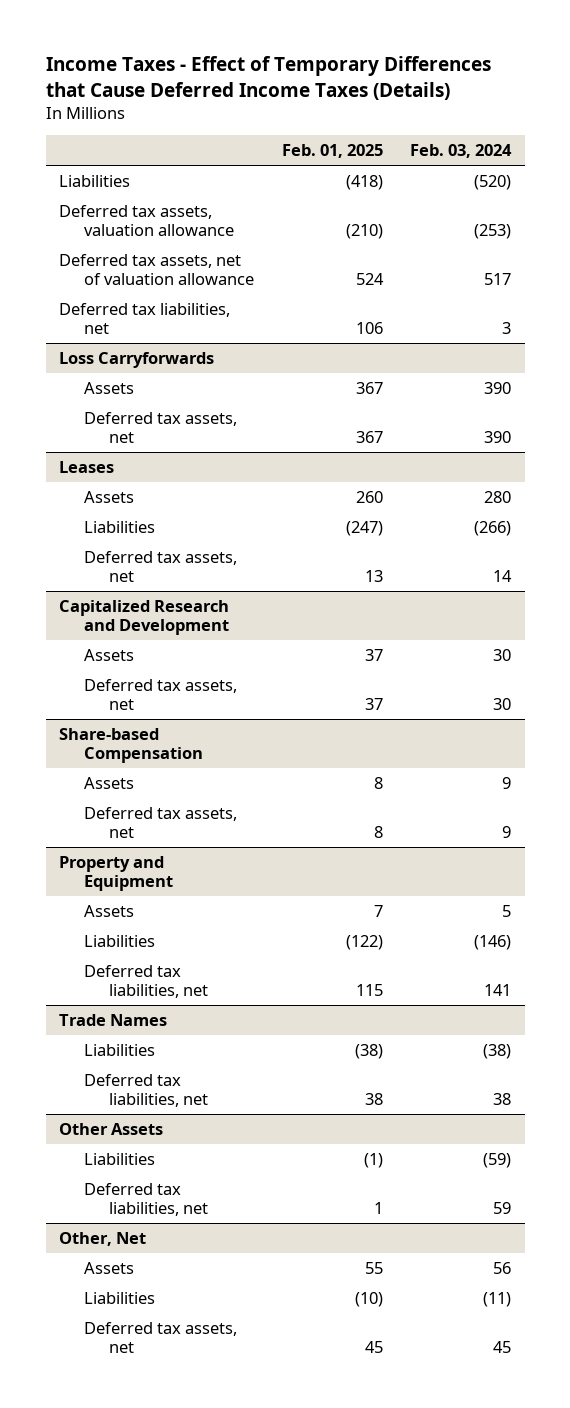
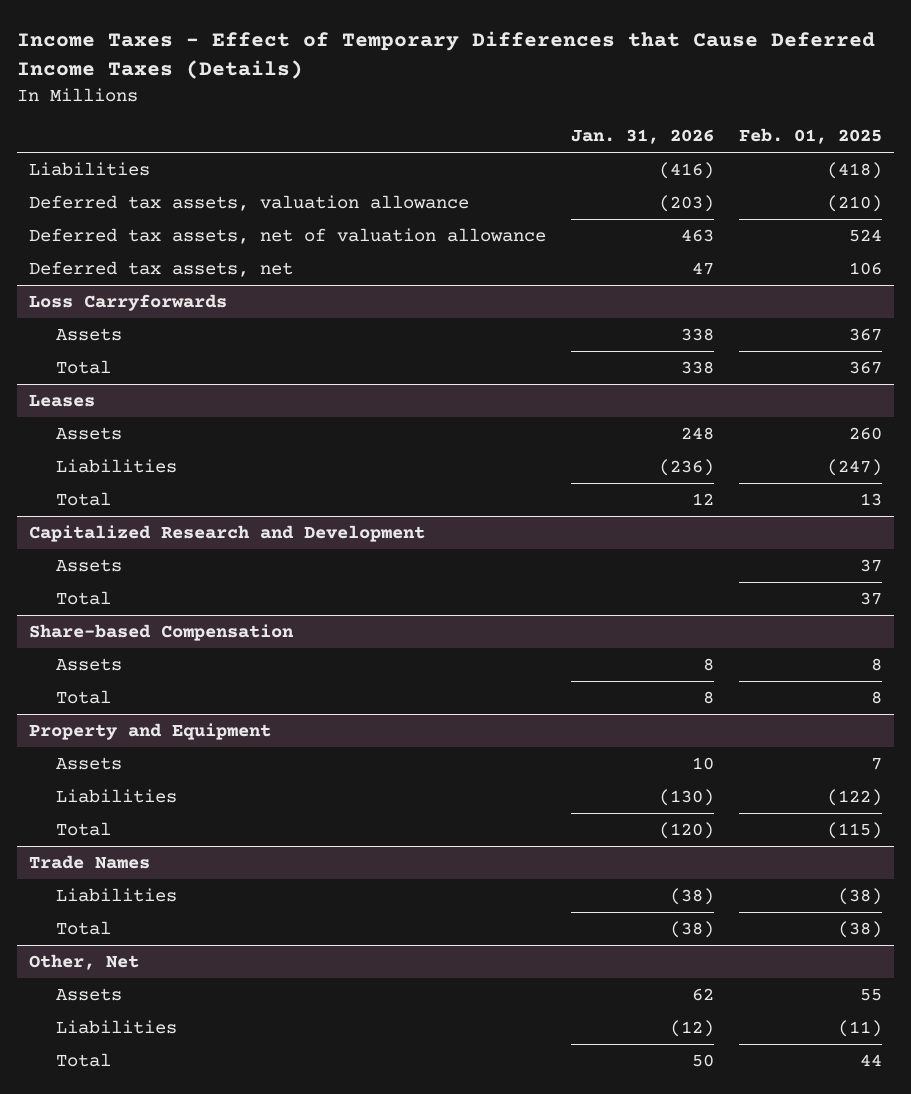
[409,143,512,158] Feb. 03, 2024 -> none
none -> [571,129,715,145] Jan. 31, 2026
[59,303,231,335] Deferred tax liabilities, net -> [29,260,294,277] Deferred tax assets, net
[84,412,238,444] Deferred tax assets, net -> [55,359,111,374] Total
[84,551,238,583] Deferred tax assets, net -> none
none -> [55,491,111,506] Total
[84,679,238,711] Deferred tax assets, net -> none
none -> [55,590,111,605] Total
[84,807,238,839] Deferred tax assets, net -> none
none -> [55,689,111,704] Total
[84,965,209,999] Deferred tax liabilities, net -> none
none -> [55,821,111,836] Total
[84,1074,209,1108] Deferred tax liabilities, net -> none
[59,1123,164,1136] Other Assets -> none
[84,1153,156,1166] Liabilities -> none
[84,1183,209,1217] Deferred tax liabilities, net -> none
none -> [55,920,111,935] Total
[84,1322,238,1354] Deferred tax assets, net -> none
[354,1292,383,1308] (10) -> [837,1019,882,1037] (11)
none -> [55,1052,111,1067] Total

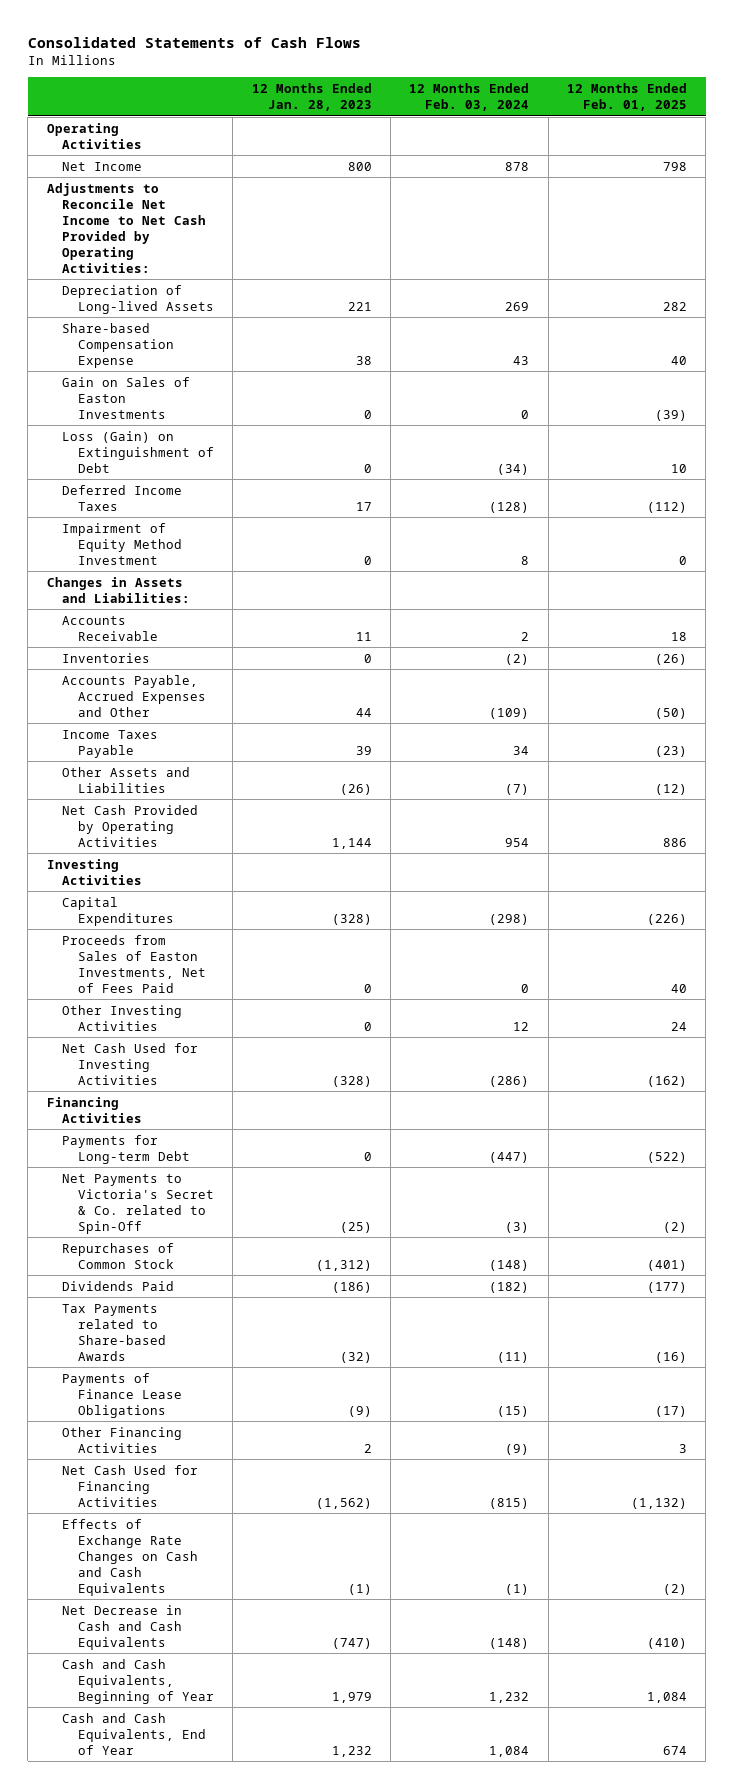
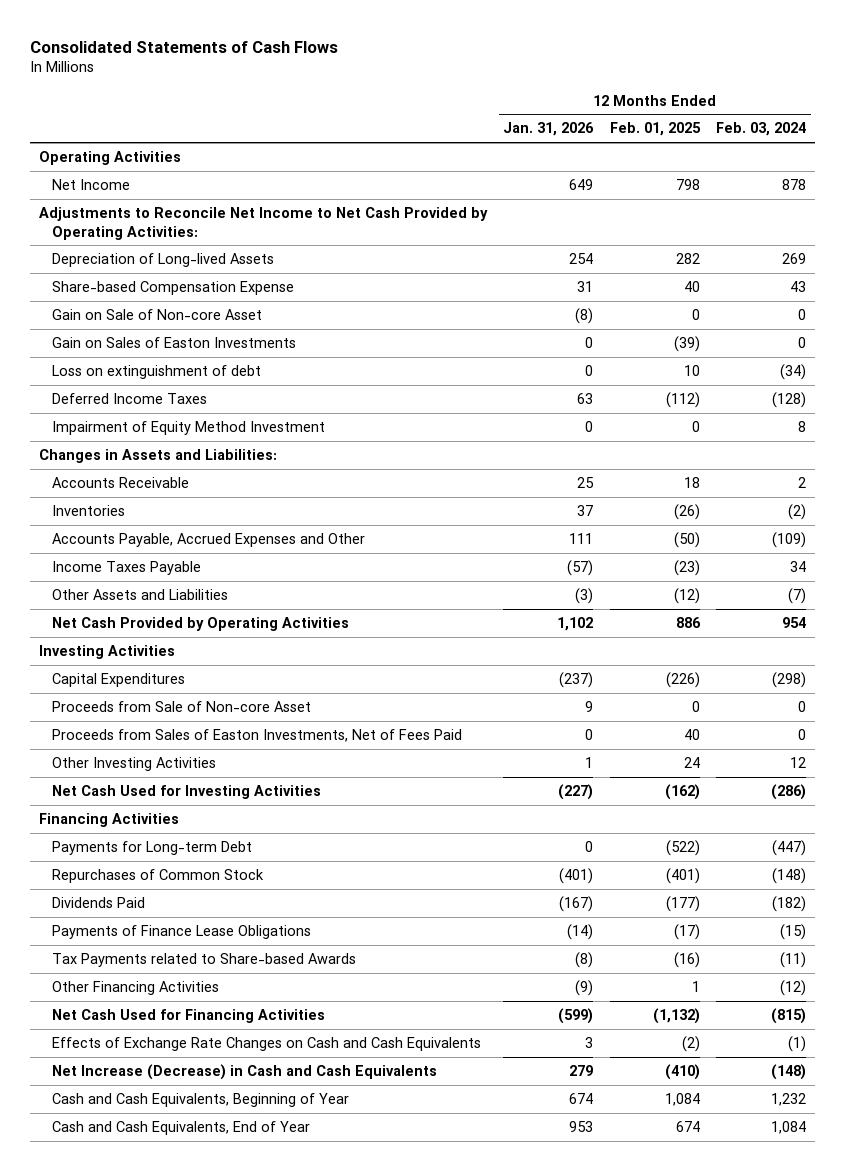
[251,83,372,112] 12 Months Ended Jan. 28, 2023 -> none
none -> [503,122,595,137] Jan. 31, 2026
none -> [51,309,262,321] Gain on Sale of Non-core Asset
[62,430,214,473] Loss (Gain) on Extinguishment of Debt -> [51,365,261,380] Loss on extinguishment of debt
none -> [51,701,311,713] Proceeds from Sale of Non-core Asset
[62,1173,214,1234] Net Payments to Victoria's Secret & Co. related to Spin-Off -> none
[62,1303,166,1361] Tax Payments related to Share-based Awards -> [51,953,356,968] Tax Payments related to Share-based Awards
[505,1443,530,1455] (9) -> [780,980,807,997] (12)
[679,1443,688,1453] 3 -> [691,981,700,993] 1
[62,1604,183,1650] Net Decrease in Cash and Cash Equivalents -> [51,1064,437,1081] Net Increase (Decrease) in Cash and Cash Equivalents

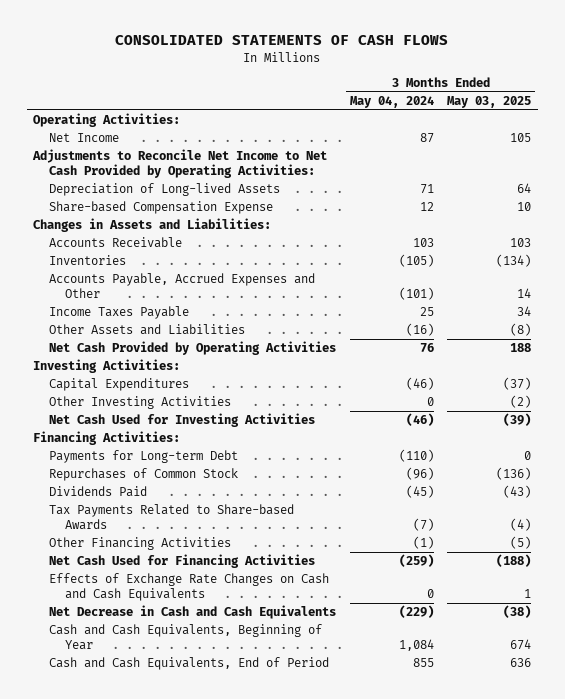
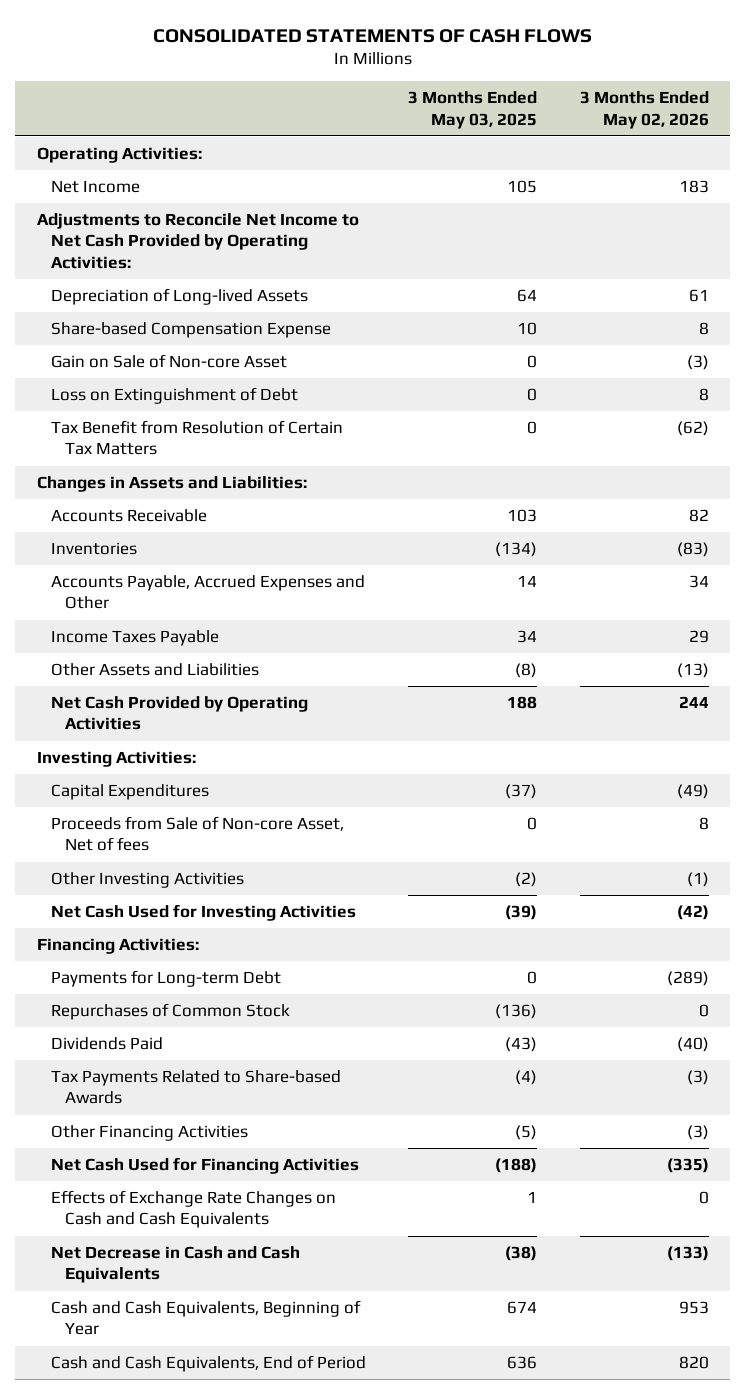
[349,95,434,108] May 04, 2024 -> none
none -> [579,91,709,129] 3 Months Ended May 02, 2026
none -> [50,354,287,369] Gain on Sale of Non-core Asset
none -> [50,387,298,405] Loss on Extinguishment of Debt
none -> [50,420,343,456] Tax Benefit from Resolution of Certain Tax Matters
none -> [50,816,344,852] Proceeds from Sale of Non-core Asset, Net of fees

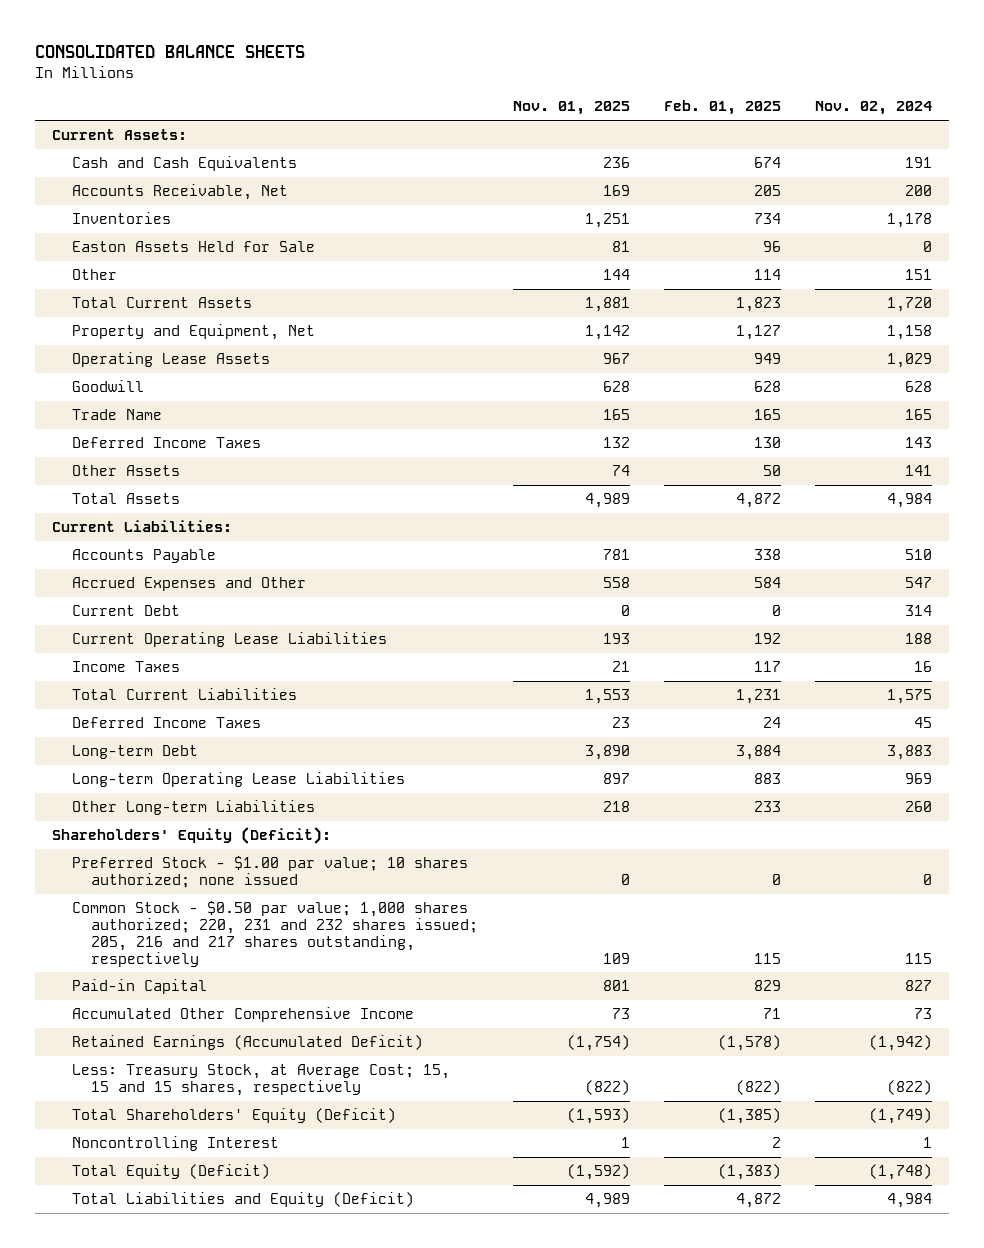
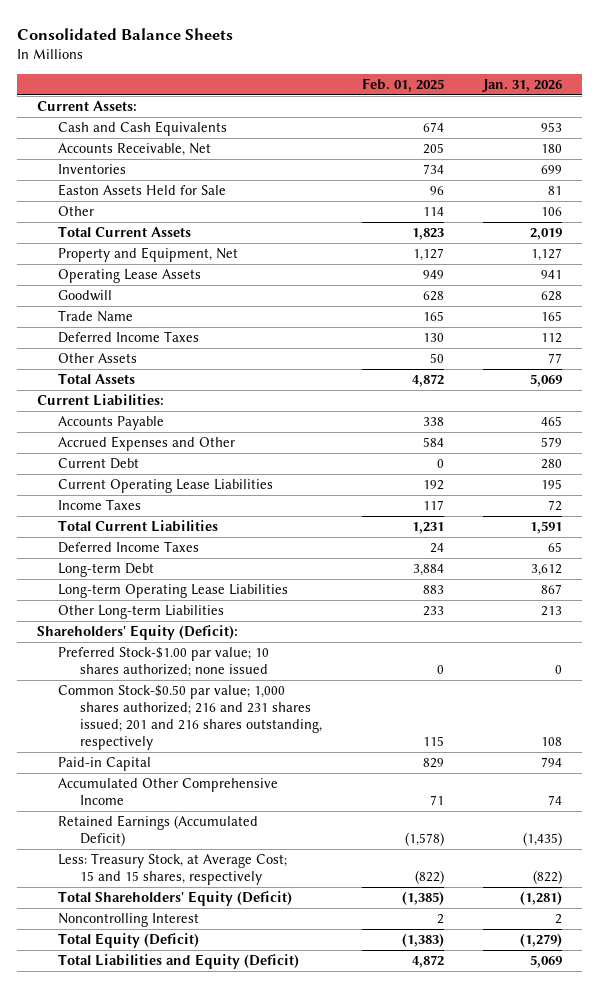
[35,44,306,58] CONSOLIDATED BALANCE SHEETS -> [17,27,234,40] Consolidated Balance Sheets
[512,101,630,116] Nov. 01, 2025 -> none
[815,101,933,116] Nov. 02, 2024 -> none
none -> [482,78,563,92] Jan. 31, 2026
[71,856,468,888] Preferred Stock - $1.00 par value; 10 shares authorized; none issued -> [58,647,270,678] Preferred Stock-$1.00 par value; 10 shares authorized; none issued
[71,901,479,967] Common Stock - $0.50 par value; 1,000 shares authorized; 220, 231 and 232 shares issued; 205, 216 and 217 shares outstanding, respectively -> [58,685,323,750] Common Stock-$0.50 par value; 1,000 shares authorized; 216 and 231 shares issued; 201 and 216 shares outstanding, respectively
[71,1064,450,1096] Less: Treasury Stock, at Average Cost; 15, 15 and 15 shares, respectively -> [58,853,288,886] Less: Treasury Stock, at Average Cost; 15 and 15 shares, respectively

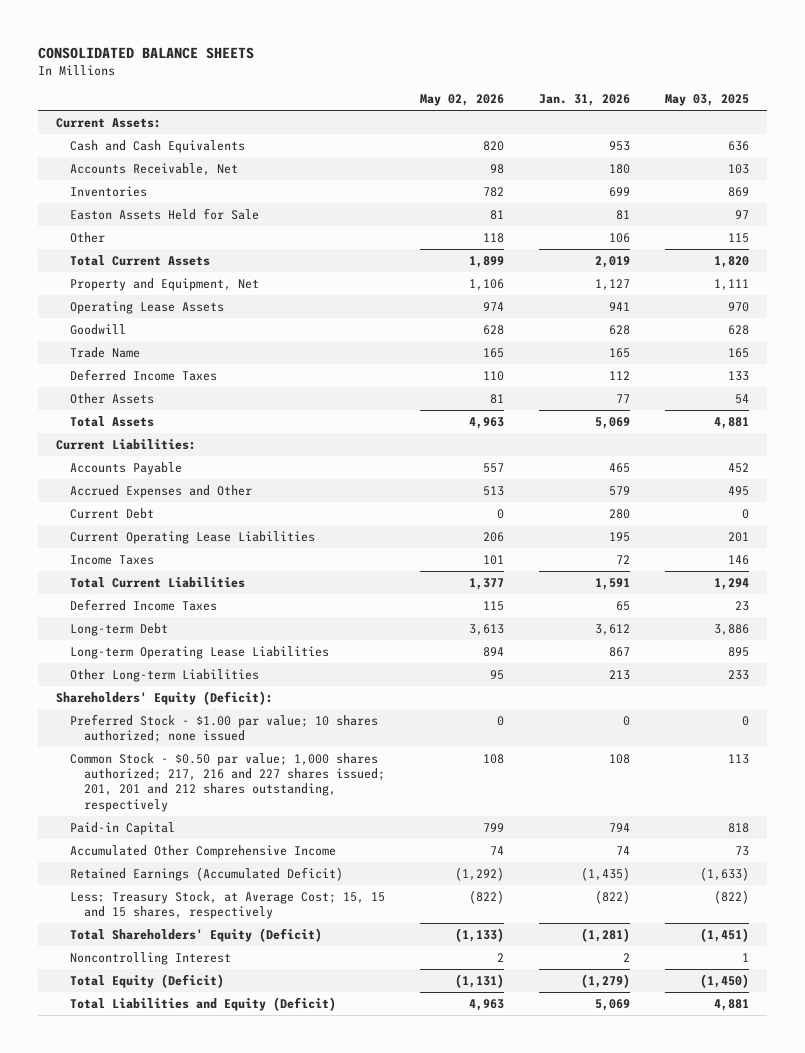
[17,27,234,40] Consolidated Balance Sheets -> [38,46,255,59] CONSOLIDATED BALANCE SHEETS
[361,77,444,92] Feb. 01, 2025 -> none
none -> [420,94,505,107] May 02, 2026
none -> [665,94,750,107] May 03, 2025
[58,647,270,678] Preferred Stock-$1.00 par value; 10 shares authorized; none issued -> [69,713,378,744] Preferred Stock - $1.00 par value; 10 shares authorized; none issued
[58,685,323,750] Common Stock-$0.50 par value; 1,000 shares authorized; 216 and 231 shares issued; 201 and 216 shares outstanding, respectively -> [69,752,385,812] Common Stock - $0.50 par value; 1,000 shares authorized; 217, 216 and 227 shares issued; 201, 201 and 212 shares outstanding, respectively
[58,853,288,886] Less: Treasury Stock, at Average Cost; 15 and 15 shares, respectively -> [69,890,385,920] Less: Treasury Stock, at Average Cost; 15, 15 and 15 shares, respectively

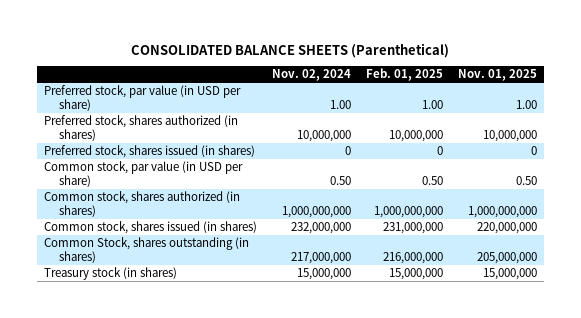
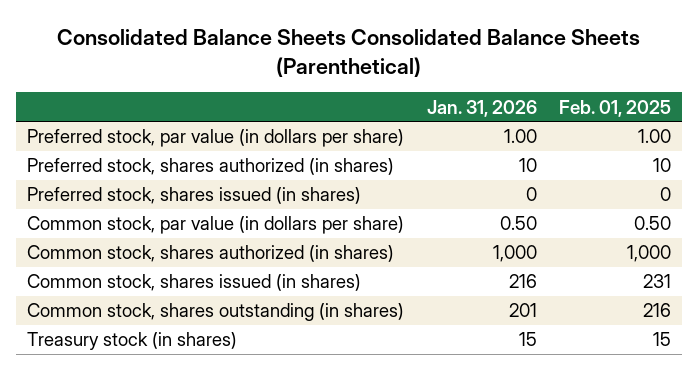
[131,42,450,58] CONSOLIDATED BALANCE SHEETS (Parenthetical) -> [57,29,641,77] Consolidated Balance Sheets Consolidated Balance Sheets (Parenthetical)
[272,69,352,82] Nov. 02, 2024 -> none
[457,69,537,82] Nov. 01, 2025 -> none
none -> [426,99,537,117] Jan. 31, 2026
[44,85,242,111] Preferred stock, par value (in USD per share) -> [27,129,405,148] Preferred stock, par value (in dollars per share)
[388,129,443,142] 10,000,000 -> [652,158,671,173] 10
[44,161,244,187] Common stock, par value (in USD per share) -> [27,216,405,235] Common stock, par value (in dollars per share)
[373,205,443,218] 1,000,000,000 -> [626,245,671,263] 1,000
[382,222,443,235] 231,000,000 -> [642,274,671,289] 231
[44,237,250,263] Common Stock, shares outstanding (in shares) -> [27,303,405,322] Common stock, shares outstanding (in shares)
[382,251,443,264] 216,000,000 -> [642,303,671,318] 216
[388,268,443,281] 15,000,000 -> [652,332,671,347] 15

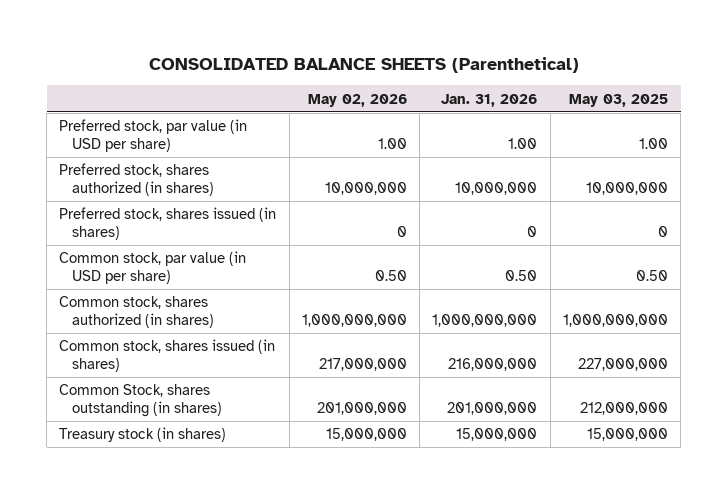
[57,29,641,77] Consolidated Balance Sheets Consolidated Balance Sheets (Parenthetical) -> [148,57,579,74] CONSOLIDATED BALANCE SHEETS (Parenthetical)
[558,99,671,117] Feb. 01, 2025 -> none
none -> [307,93,407,107] May 02, 2026
none -> [568,93,668,107] May 03, 2025
[27,129,405,148] Preferred stock, par value (in dollars per share) -> [59,119,248,153] Preferred stock, par value (in USD per share)
[518,158,537,173] 10 -> [455,182,538,196] 10,000,000
[27,216,405,235] Common stock, par value (in dollars per share) -> [59,251,247,285] Common stock, par value (in USD per share)
[492,245,537,263] 1,000 -> [432,314,538,328] 1,000,000,000
[508,274,537,289] 216 -> [448,358,538,372] 216,000,000
[27,303,405,322] Common stock, shares outstanding (in shares) -> [59,384,223,418] Common Stock, shares outstanding (in shares)
[508,303,537,318] 201 -> [447,402,538,416] 201,000,000
[518,332,537,347] 15 -> [456,428,538,442] 15,000,000

